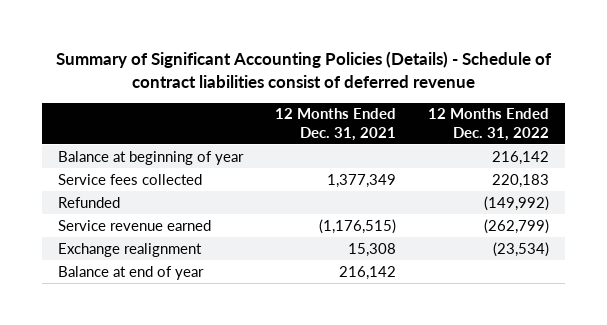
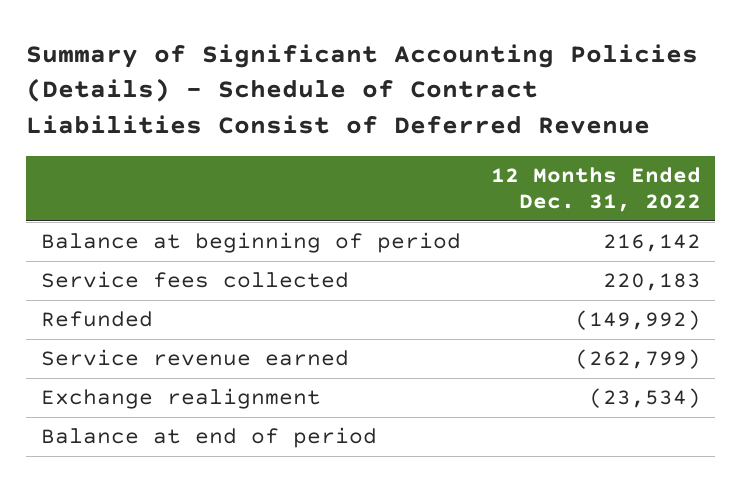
[55,51,552,88] Summary of Significant Accounting Policies (Details) - Schedule of contract liabilities consist of deferred revenue -> [26,43,699,134] Summary of Significant Accounting Policies (Details) - Schedule of Contract Liabilities Consist of Deferred Revenue
[275,108,397,141] 12 Months Ended Dec. 31, 2021 -> none
[58,150,245,165] Balance at beginning of year -> [41,232,462,254] Balance at beginning of period
[58,265,205,280] Balance at end of year -> [41,427,378,449] Balance at end of period

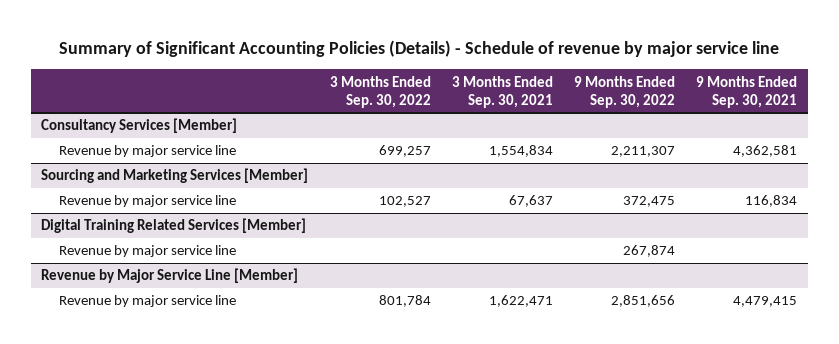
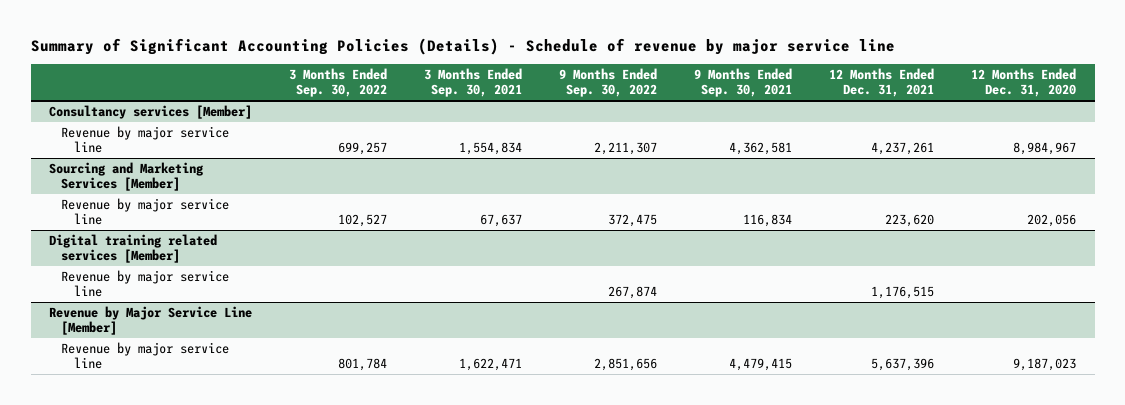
none -> [829,68,935,98] 12 Months Ended Dec. 31, 2021
none -> [971,68,1077,98] 12 Months Ended Dec. 31, 2020
[41,118,238,134] Consultancy Services [Member] -> [49,105,253,120] Consultancy services [Member]
[41,218,307,234] Digital Training Related Services [Member] -> [49,234,218,264] Digital training related services [Member]

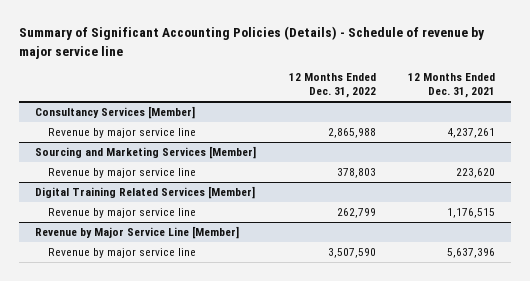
[289,68,388,98] 3 Months Ended Sep. 30, 2022 -> none
[424,68,523,98] 3 Months Ended Sep. 30, 2021 -> none
[559,68,658,98] 9 Months Ended Sep. 30, 2022 -> none
[694,68,793,98] 9 Months Ended Sep. 30, 2021 -> none
[971,68,1077,98] 12 Months Ended Dec. 31, 2020 -> none
none -> [288,73,376,99] 12 Months Ended Dec. 31, 2022
[49,105,253,120] Consultancy services [Member] -> [35,106,196,120] Consultancy Services [Member]
[49,234,218,264] Digital training related services [Member] -> [35,186,256,200] Digital Training Related Services [Member]

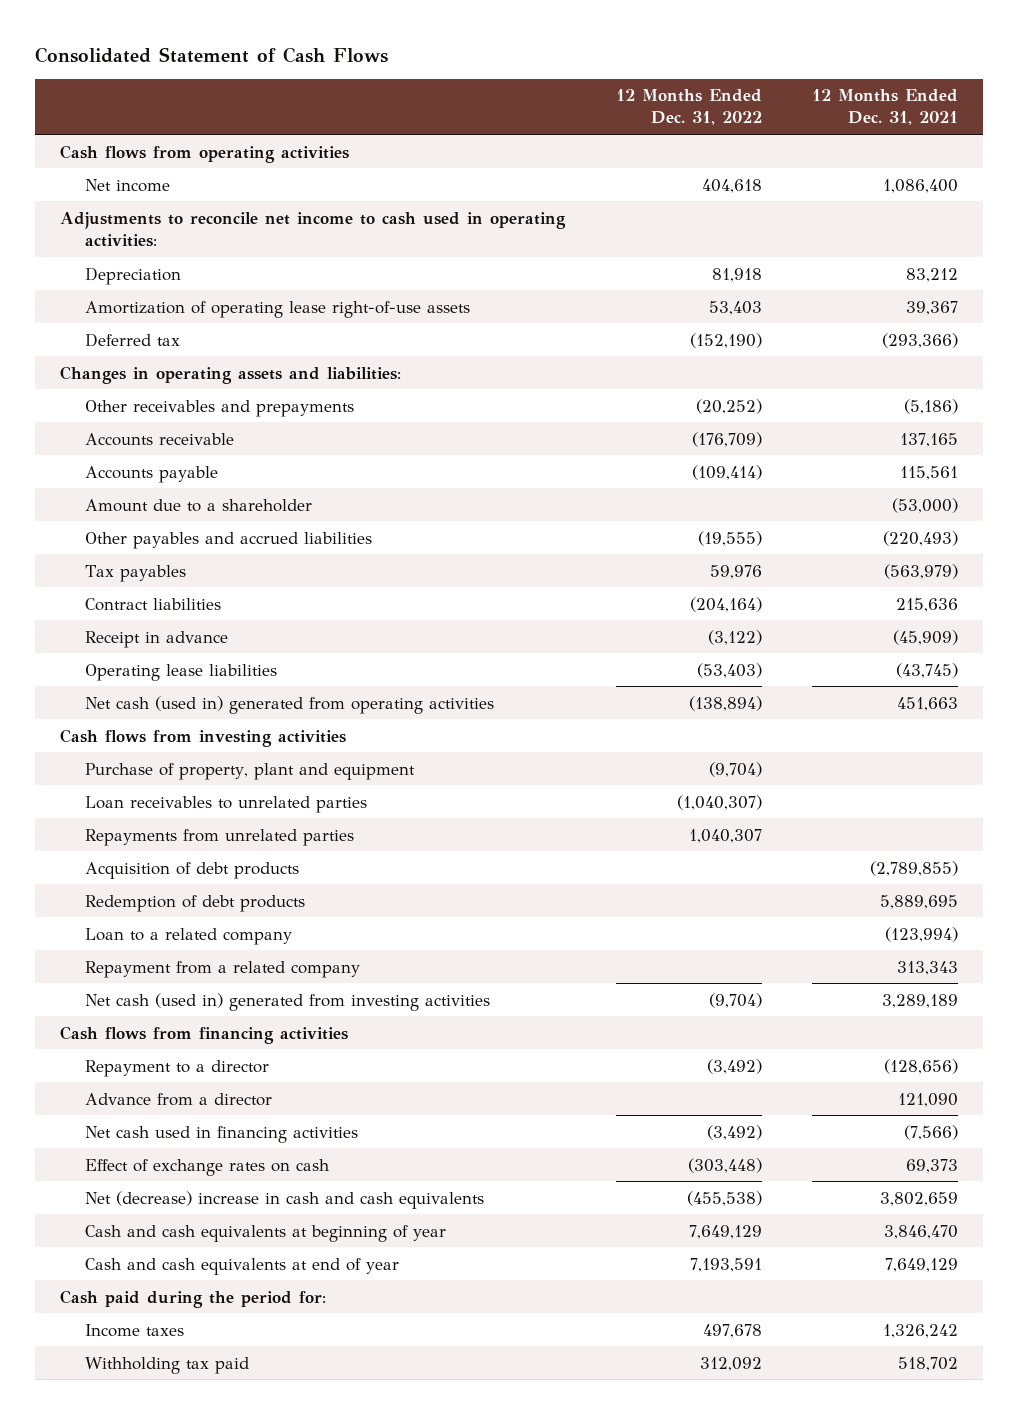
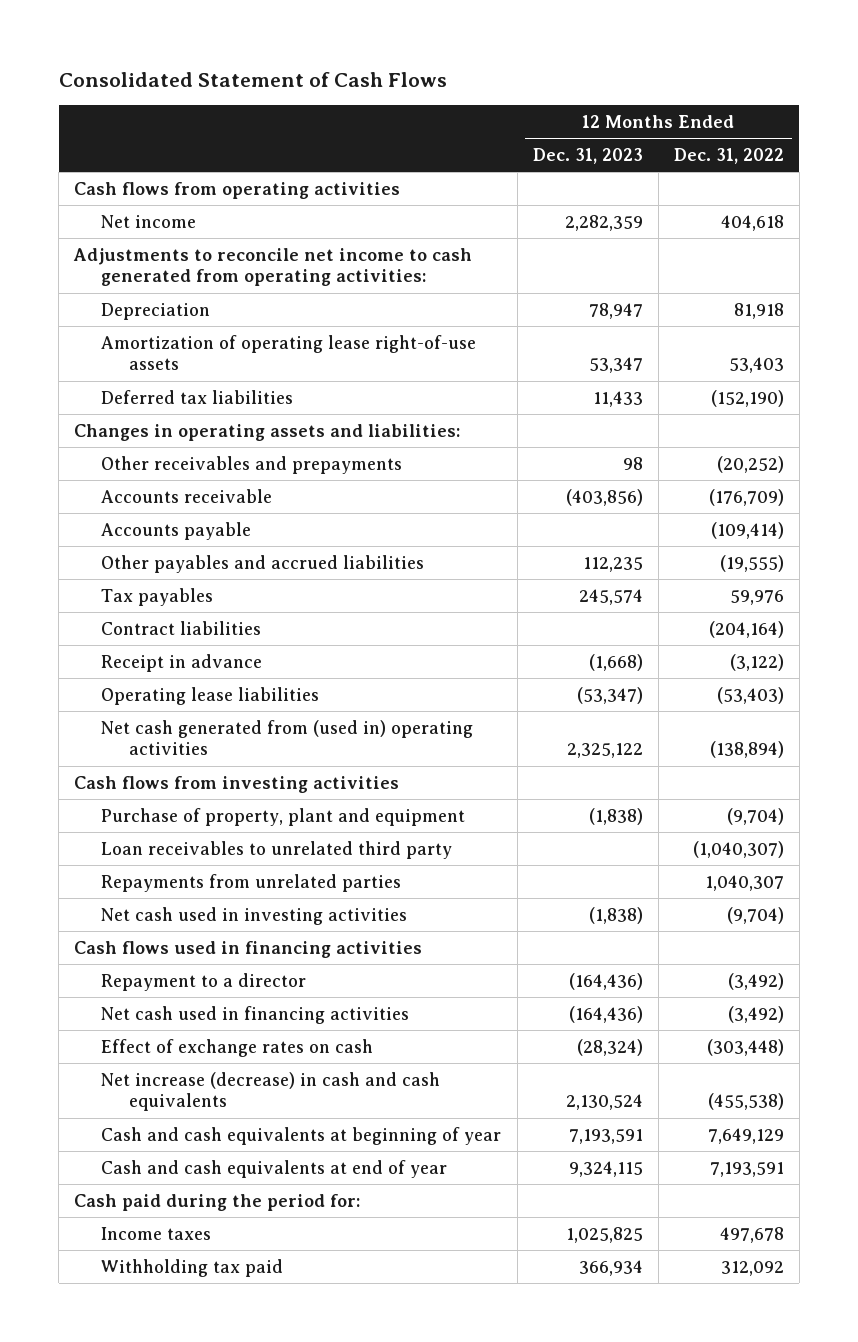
[811,89,958,126] 12 Months Ended Dec. 31, 2021 -> none
none -> [532,147,643,164] Dec. 31, 2023
[60,211,567,247] Adjustments to reconcile net income to cash used in operating activities: -> [73,247,473,287] Adjustments to reconcile net income to cash generated from operating activities:
[85,332,181,347] Deferred tax -> [101,389,294,404] Deferred tax liabilities
[85,498,313,512] Amount due to a shareholder -> none
[85,695,495,714] Net cash (used in) generated from operating activities -> [101,719,474,756] Net cash generated from (used in) operating activities
[85,795,368,813] Loan receivables to unrelated parties -> [101,840,453,859] Loan receivables to unrelated third party
[85,861,300,879] Acquisition of debt products -> none
[85,894,306,912] Redemption of debt products -> none
[85,927,293,945] Loan to a related company -> none
[85,960,361,978] Repayment from a related company -> none
[85,992,491,1011] Net cash (used in) generated from investing activities -> [101,906,408,925] Net cash used in investing activities
[60,1025,349,1044] Cash flows from financing activities -> [74,940,423,958] Cash flows used in financing activities
[85,1092,273,1106] Advance from a director -> none
[85,1190,485,1209] Net (decrease) increase in cash and cash equivalents -> [101,1071,441,1112] Net increase (decrease) in cash and cash equivalents

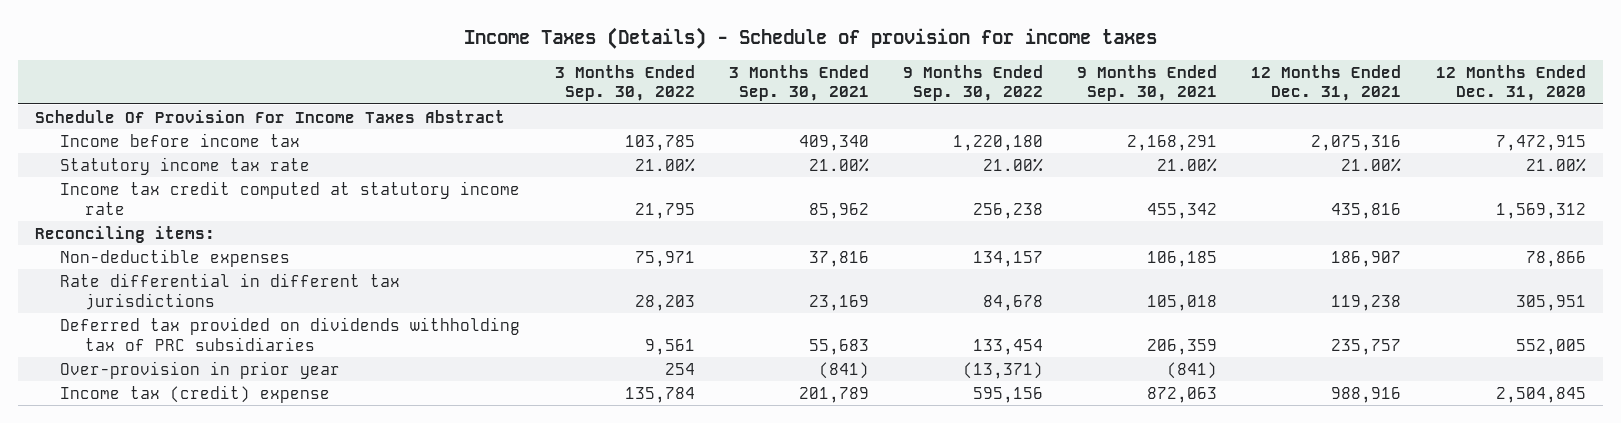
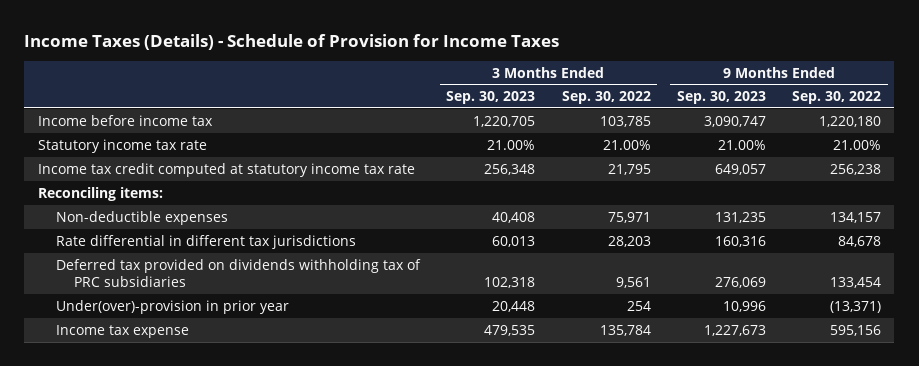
[463,26,1157,49] Income Taxes (Details) - Schedule of provision for income taxes -> [24,33,560,50] Income Taxes (Details) - Schedule of Provision for Income Taxes
[728,64,869,102] 3 Months Ended Sep. 30, 2021 -> none
[1077,64,1218,102] 9 Months Ended Sep. 30, 2021 -> none
[1251,64,1402,102] 12 Months Ended Dec. 31, 2021 -> none
[1435,64,1586,102] 12 Months Ended Dec. 31, 2020 -> none
none -> [446,91,536,105] Sep. 30, 2023
none -> [676,91,766,105] Sep. 30, 2023
[35,109,506,123] Schedule Of Provision For Income Taxes Abstract -> none
[60,180,521,215] Income tax credit computed at statutory income rate -> [37,162,415,177] Income tax credit computed at statutory income tax rate
[60,360,341,379] Over-provision in prior year -> [55,299,289,314] Under(over)-provision in prior year
[60,384,331,403] Income tax (credit) expense -> [55,324,189,338] Income tax expense

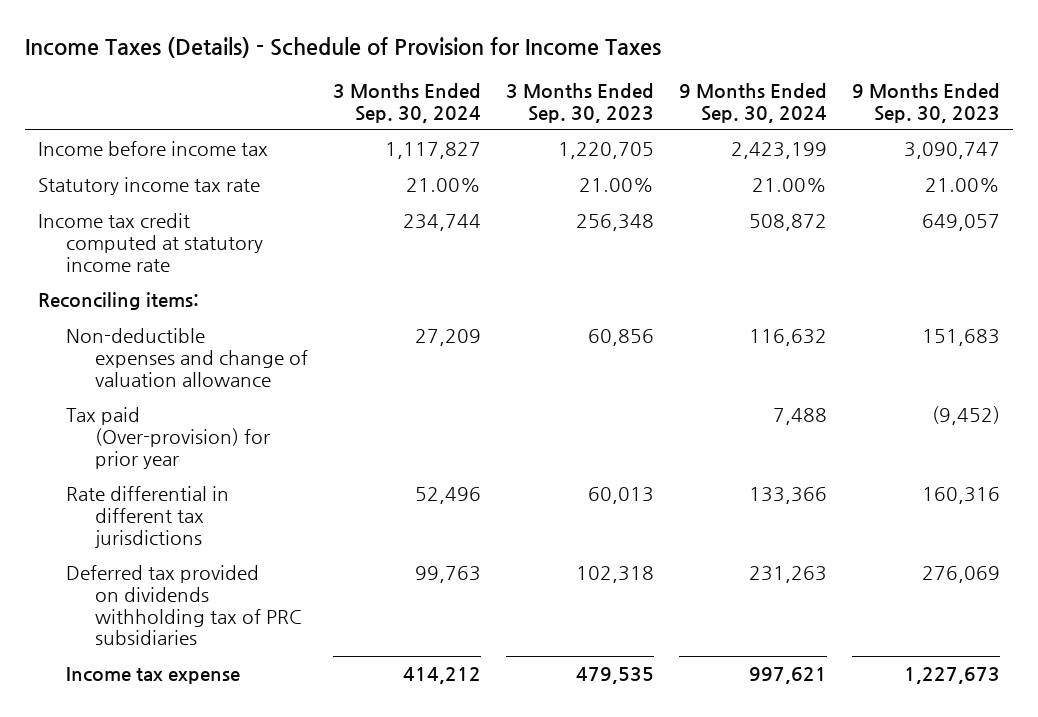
[561,91,651,105] Sep. 30, 2022 -> none
[792,91,882,105] Sep. 30, 2022 -> none
none -> [332,82,481,123] 3 Months Ended Sep. 30, 2024
none -> [679,82,828,123] 9 Months Ended Sep. 30, 2024
[37,162,415,177] Income tax credit computed at statutory income tax rate -> [38,213,264,272] Income tax credit computed at statutory income rate
[55,210,228,225] Non-deductible expenses -> [66,328,308,387] Non-deductible expenses and change of valuation allowance
[492,211,536,223] 40,408 -> [587,329,654,347] 60,856
[714,211,766,223] 131,235 -> [922,329,1001,347] 151,683
none -> [66,407,270,469] Tax paid (Over-provision) for prior year
[55,299,289,314] Under(over)-provision in prior year -> none

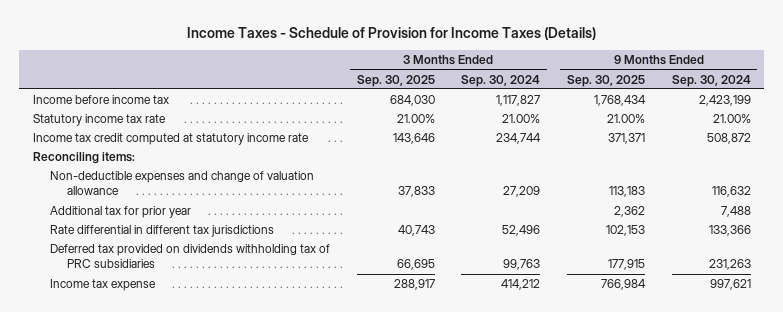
[25,37,662,59] Income Taxes (Details) - Schedule of Provision for Income Taxes -> [186,27,596,41] Income Taxes - Schedule of Provision for Income Taxes (Details)
[505,82,654,123] 3 Months Ended Sep. 30, 2023 -> none
[852,82,1001,123] 9 Months Ended Sep. 30, 2023 -> none
none -> [356,74,435,87] Sep. 30, 2025
none -> [566,74,645,87] Sep. 30, 2025
[66,407,270,469] Tax paid (Over-provision) for prior year -> [49,206,191,219] Additional tax for prior year

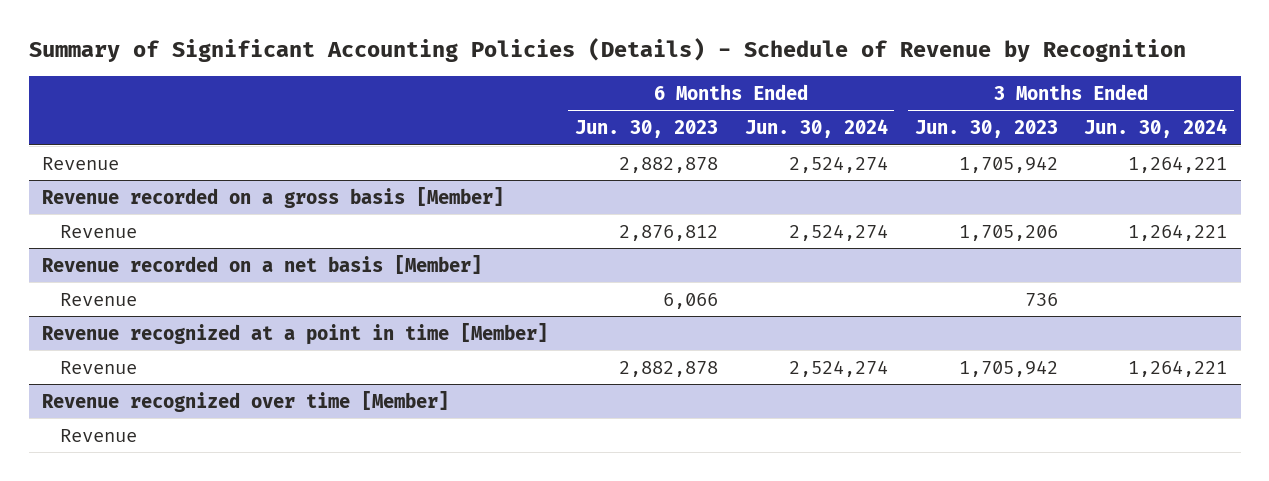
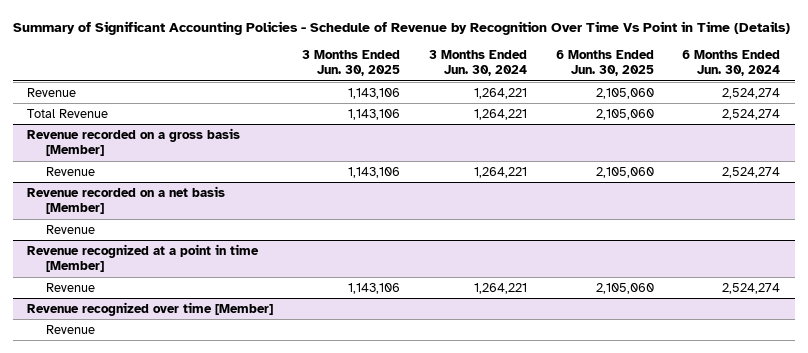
[28,38,1186,63] Summary of Significant Accounting Policies (Details) - Schedule of Revenue by Recognition -> [12,21,790,36] Summary of Significant Accounting Policies - Schedule of Revenue by Recognition Over Time Vs Point in Time (Details)
[574,119,718,138] Jun. 30, 2023 -> none
[914,119,1058,138] Jun. 30, 2023 -> none
none -> [302,50,401,77] 3 Months Ended Jun. 30, 2025
none -> [555,50,654,77] 6 Months Ended Jun. 30, 2025
none -> [27,108,109,118] Total Revenue

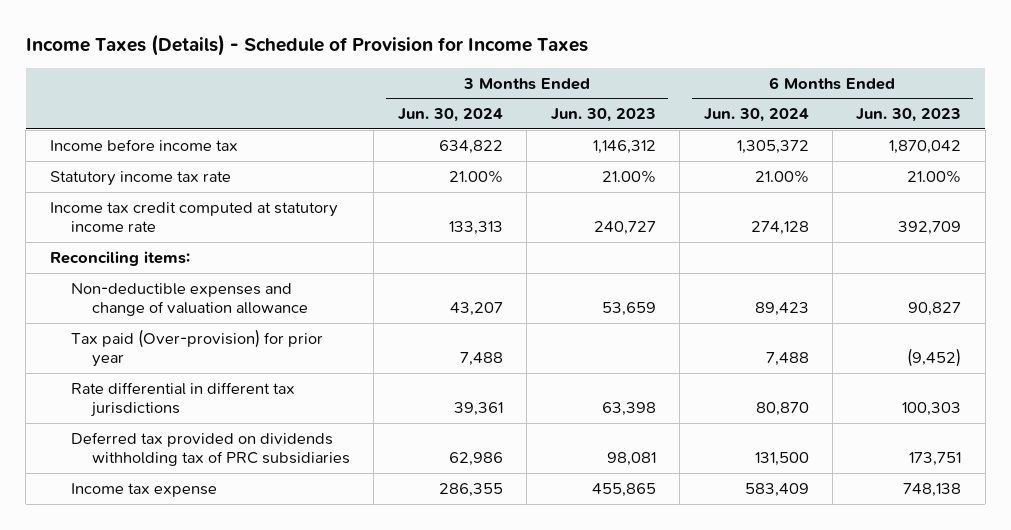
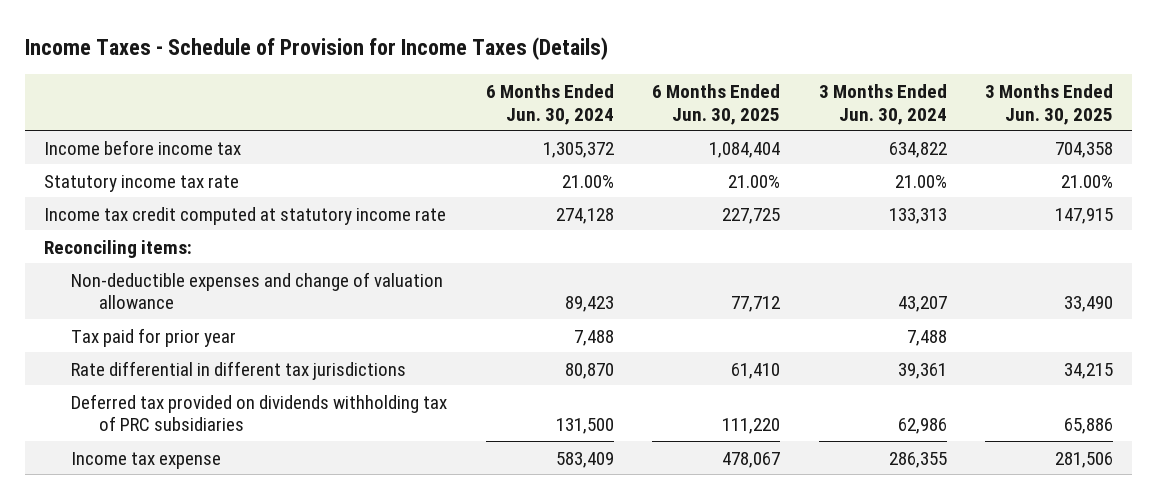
[25,34,588,57] Income Taxes (Details) - Schedule of Provision for Income Taxes -> [25,36,609,60] Income Taxes - Schedule of Provision for Income Taxes (Details)
[550,108,656,123] Jun. 30, 2023 -> none
[856,108,962,123] Jun. 30, 2023 -> none
none -> [652,83,781,125] 6 Months Ended Jun. 30, 2025
none -> [985,83,1114,125] 3 Months Ended Jun. 30, 2025
[70,328,323,368] Tax paid (Over-provision) for prior year -> [71,327,237,347] Tax paid for prior year

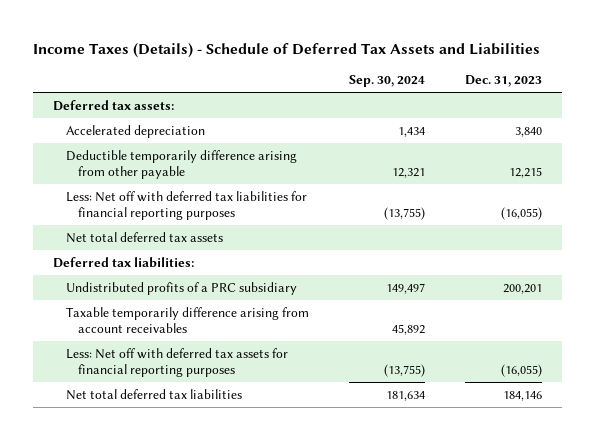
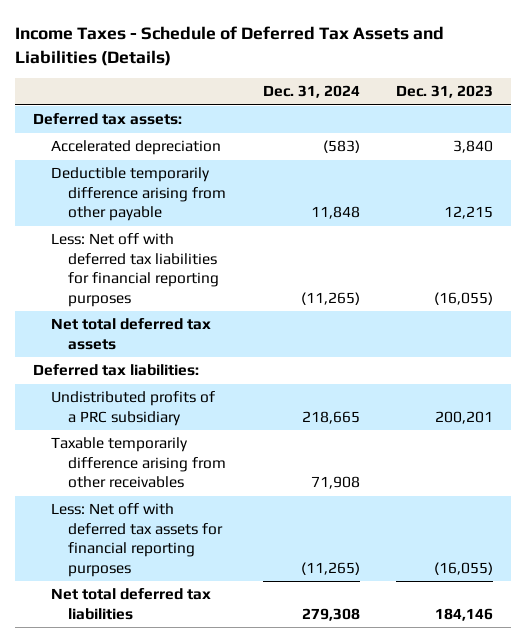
[32,43,540,59] Income Taxes (Details) - Schedule of Deferred Tax Assets and Liabilities -> [14,25,444,66] Income Taxes - Schedule of Deferred Tax Assets and Liabilities (Details)
[348,75,425,88] Sep. 30, 2024 -> none
none -> [262,85,360,99] Dec. 31, 2024
[65,306,309,333] Taxable temporarily difference arising from account receivables -> [50,437,227,489] Taxable temporarily difference arising from other receivables

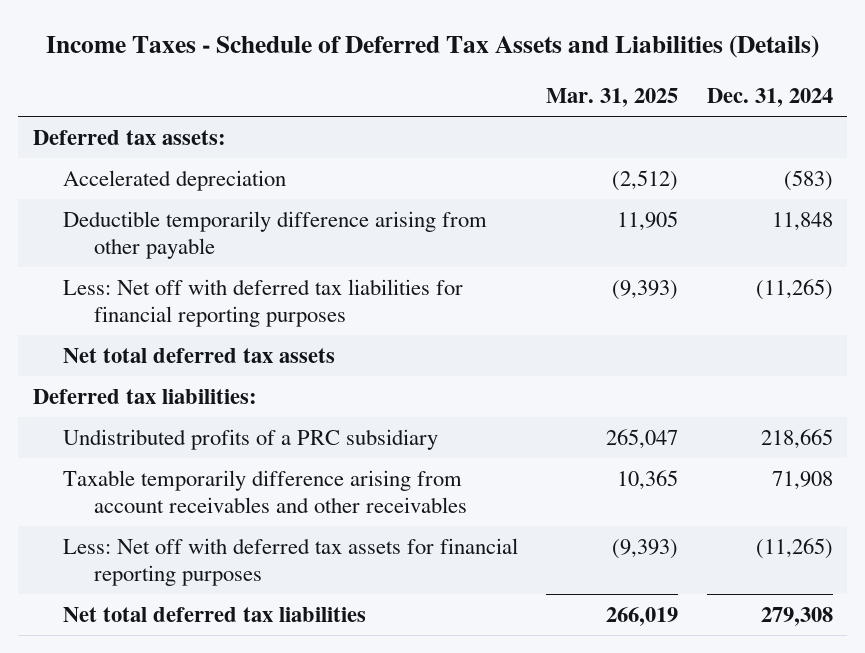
[396,85,494,99] Dec. 31, 2023 -> none
none -> [546,88,679,108] Mar. 31, 2025
[50,437,227,489] Taxable temporarily difference arising from other receivables -> [63,469,467,514] Taxable temporarily difference arising from account receivables and other receivables

